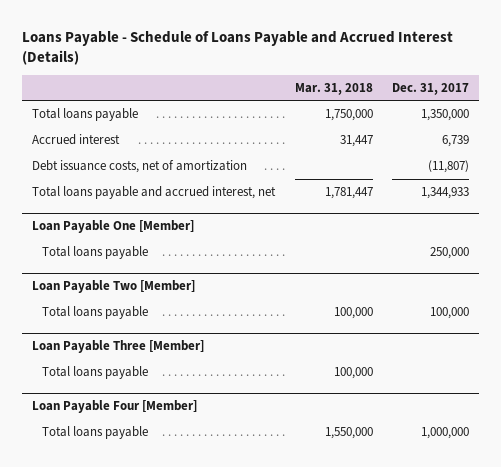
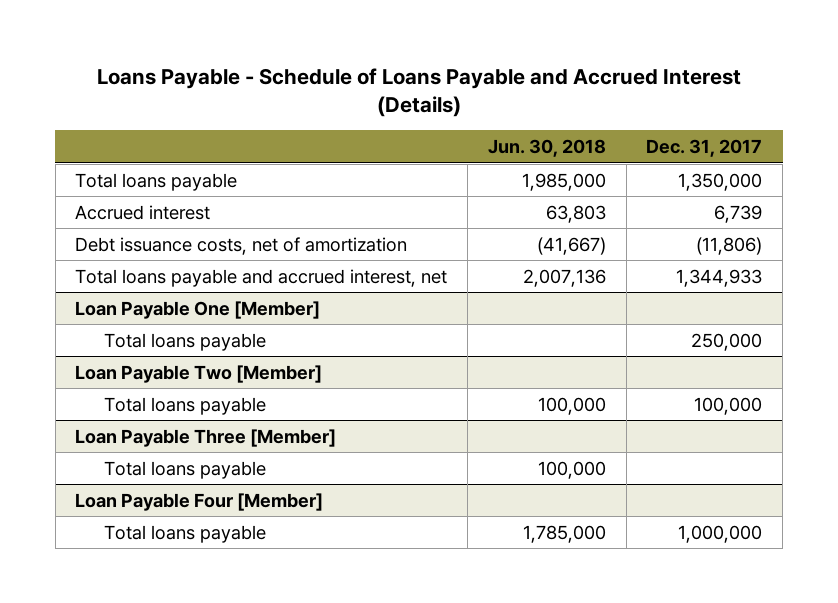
[294,82,373,95] Mar. 31, 2018 -> none
none -> [487,139,606,158] Jun. 30, 2018
[428,160,470,174] (11,807) -> [696,236,763,255] (11,806)

